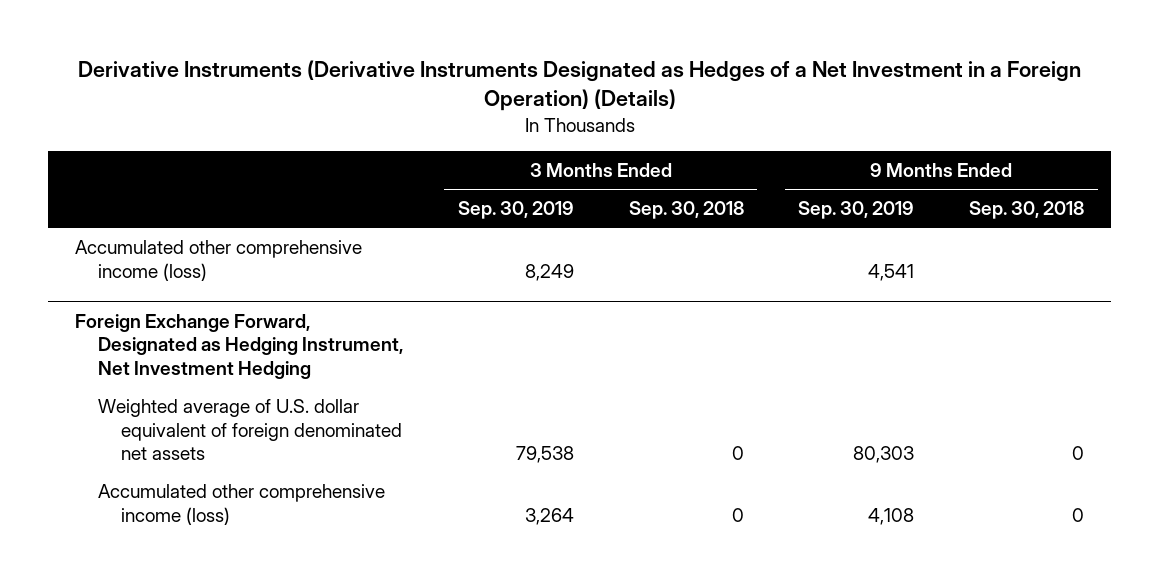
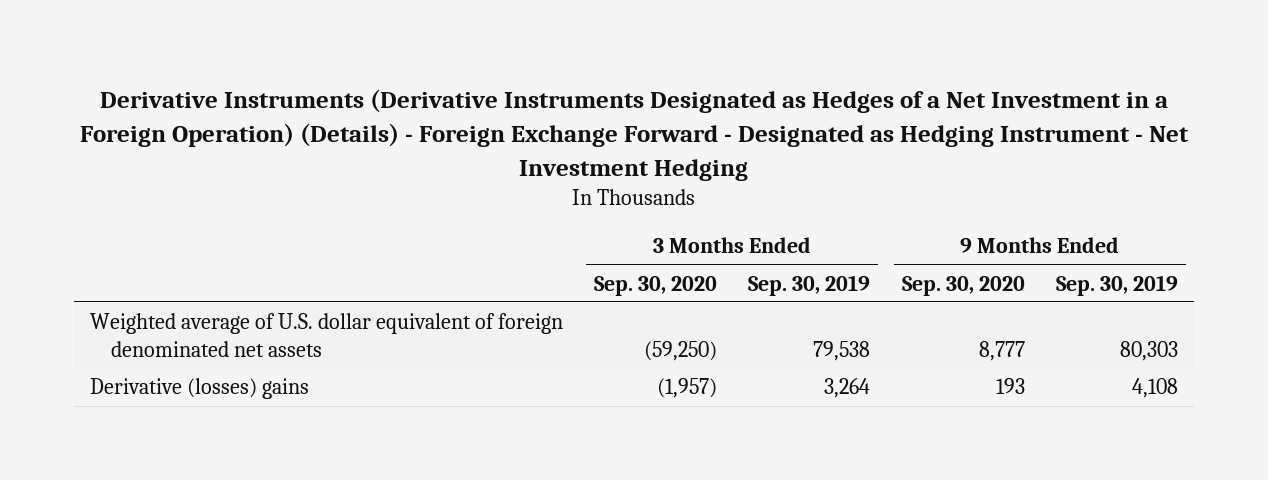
[77,60,1081,112] Derivative Instruments (Derivative Instruments Designated as Hedges of a Net Investment in a Foreign Operation) (Details) -> [79,88,1189,181] Derivative Instruments (Derivative Instruments Designated as Hedges of a Net Investment in a Foreign Operation) (Details) - Foreign Exchange Forward - Designated as Hedging Instrument - Net Investment Hedging
[628,201,744,220] Sep. 30, 2018 -> none
[969,201,1085,220] Sep. 30, 2018 -> none
none -> [594,275,718,296] Sep. 30, 2020
none -> [901,275,1025,296] Sep. 30, 2020
[75,240,363,281] Accumulated other comprehensive income (loss) -> none
[75,313,404,379] Foreign Exchange Forward, Designated as Hedging Instrument, Net Investment Hedging -> none
[98,484,386,525] Accumulated other comprehensive income (loss) -> [89,378,309,400] Derivative (losses) gains

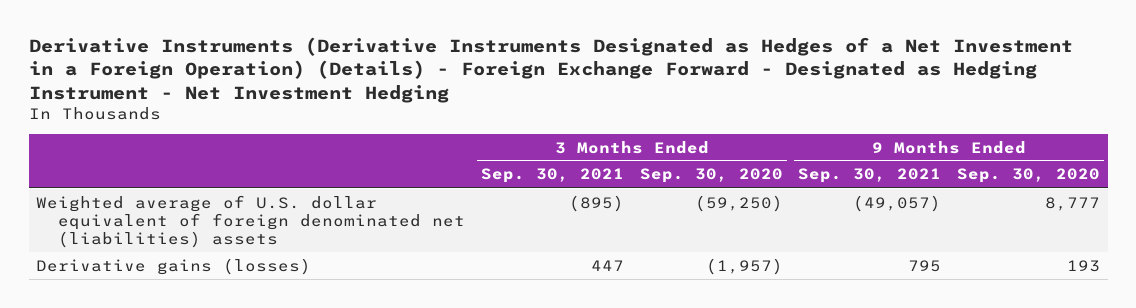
[748,274,871,296] Sep. 30, 2019 -> none
[1056,274,1179,296] Sep. 30, 2019 -> none
none -> [481,168,625,184] Sep. 30, 2021
none -> [798,168,942,184] Sep. 30, 2021
[89,313,563,358] Weighted average of U.S. dollar equivalent of foreign denominated net assets -> [36,194,466,248] Weighted average of U.S. dollar equivalent of foreign denominated net (liabilities) assets
[89,378,309,400] Derivative (losses) gains -> [36,257,312,275] Derivative gains (losses)

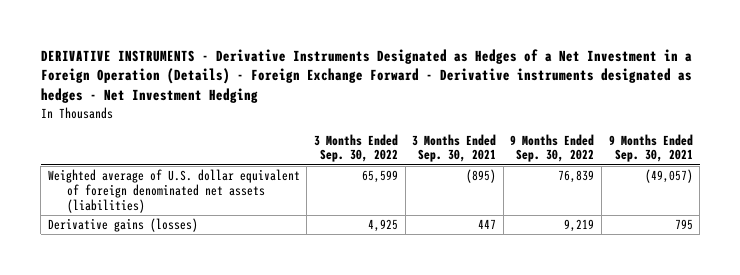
[28,36,1073,103] Derivative Instruments (Derivative Instruments Designated as Hedges of a Net Investment in a Foreign Operation) (Details) - Foreign Exchange Forward - Designated as Hedging Instrument - Net Investment Hedging -> [40,48,692,104] DERIVATIVE INSTRUMENTS - Derivative Instruments Designated as Hedges of a Net Investment in a Foreign Operation (Details) - Foreign Exchange Forward - Derivative instruments designated as hedges - Net Investment Hedging
[639,168,783,184] Sep. 30, 2020 -> none
[956,168,1100,184] Sep. 30, 2020 -> none
none -> [313,133,398,163] 3 Months Ended Sep. 30, 2022
none -> [510,133,595,163] 9 Months Ended Sep. 30, 2022
[36,194,466,248] Weighted average of U.S. dollar equivalent of foreign denominated net (liabilities) assets -> [47,169,300,213] Weighted average of U.S. dollar equivalent of foreign denominated net assets (liabilities)

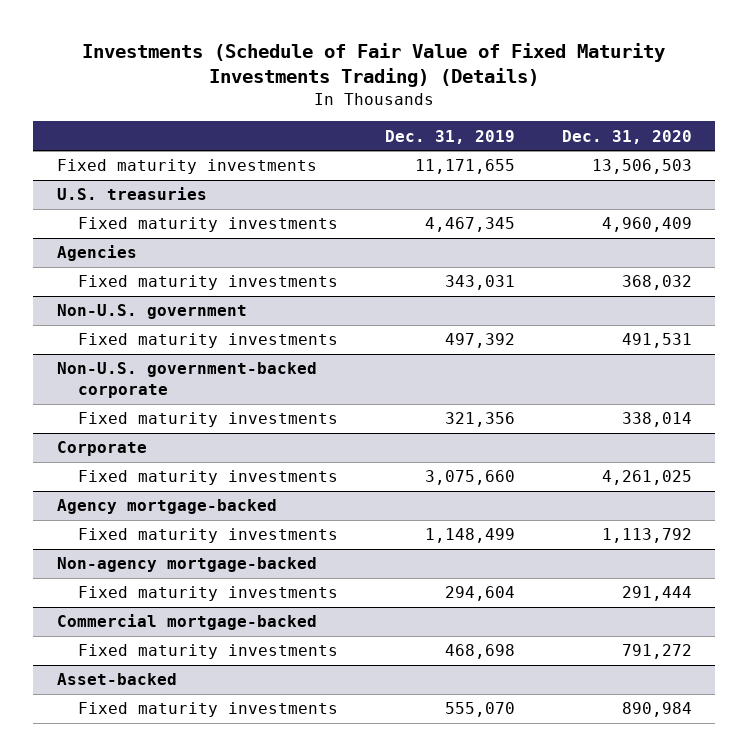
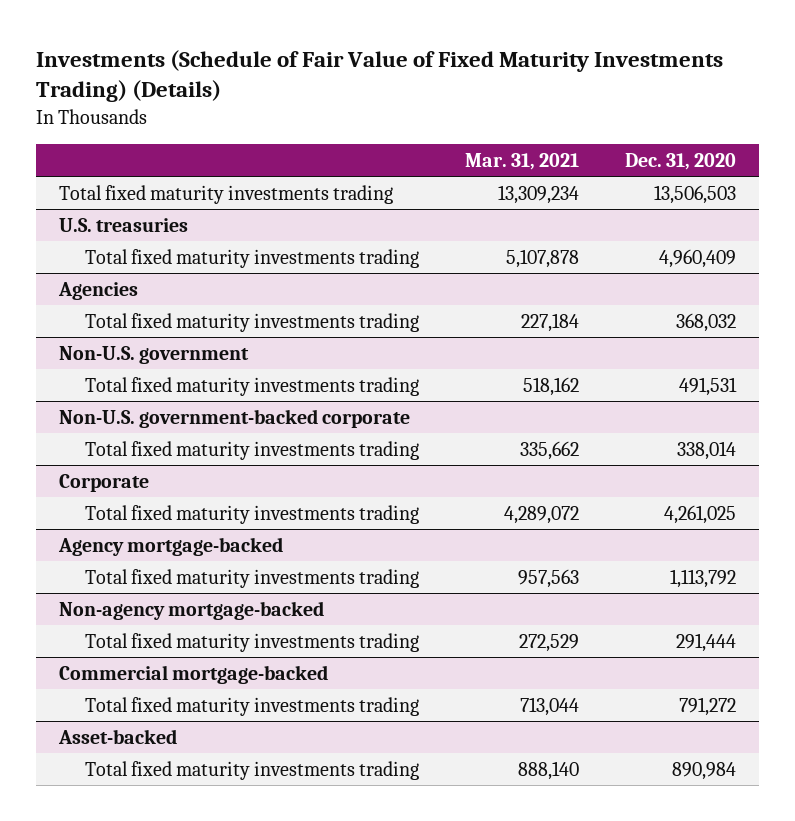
[384,129,515,144] Dec. 31, 2019 -> none
none -> [464,152,579,170] Mar. 31, 2021
[56,159,317,175] Fixed maturity investments -> [59,184,394,204] Total fixed maturity investments trading
[77,217,338,233] Fixed maturity investments -> [84,248,419,268] Total fixed maturity investments trading
[77,275,338,291] Fixed maturity investments -> [84,312,419,332] Total fixed maturity investments trading
[77,333,338,349] Fixed maturity investments -> [84,376,419,396] Total fixed maturity investments trading
[77,412,338,428] Fixed maturity investments -> [84,440,419,460] Total fixed maturity investments trading
[77,470,338,486] Fixed maturity investments -> [84,504,419,524] Total fixed maturity investments trading
[77,528,338,544] Fixed maturity investments -> [84,568,419,588] Total fixed maturity investments trading
[77,586,338,602] Fixed maturity investments -> [84,632,419,652] Total fixed maturity investments trading
[77,644,338,660] Fixed maturity investments -> [84,696,419,716] Total fixed maturity investments trading
[77,702,338,718] Fixed maturity investments -> [84,760,419,780] Total fixed maturity investments trading

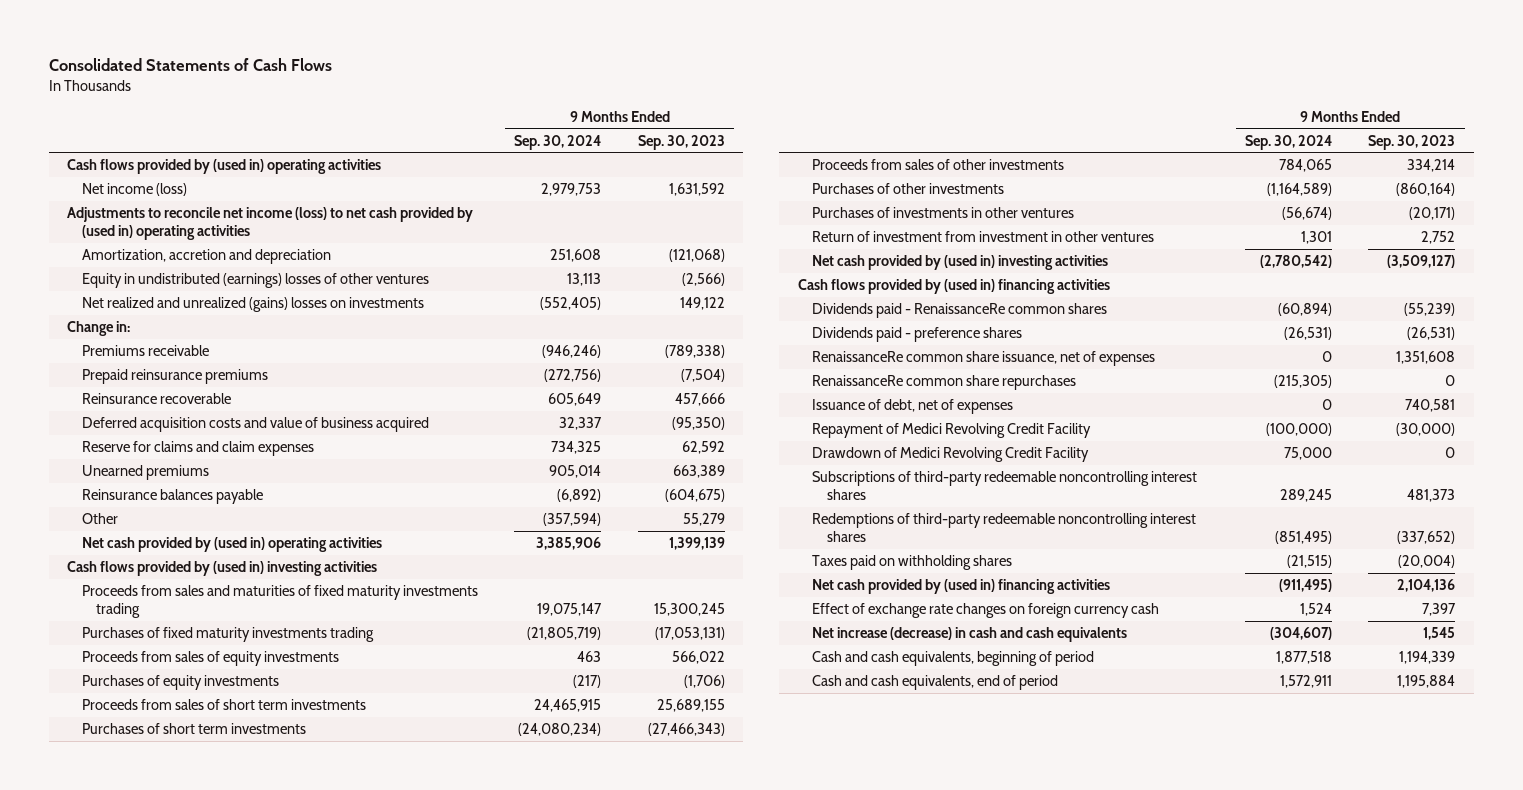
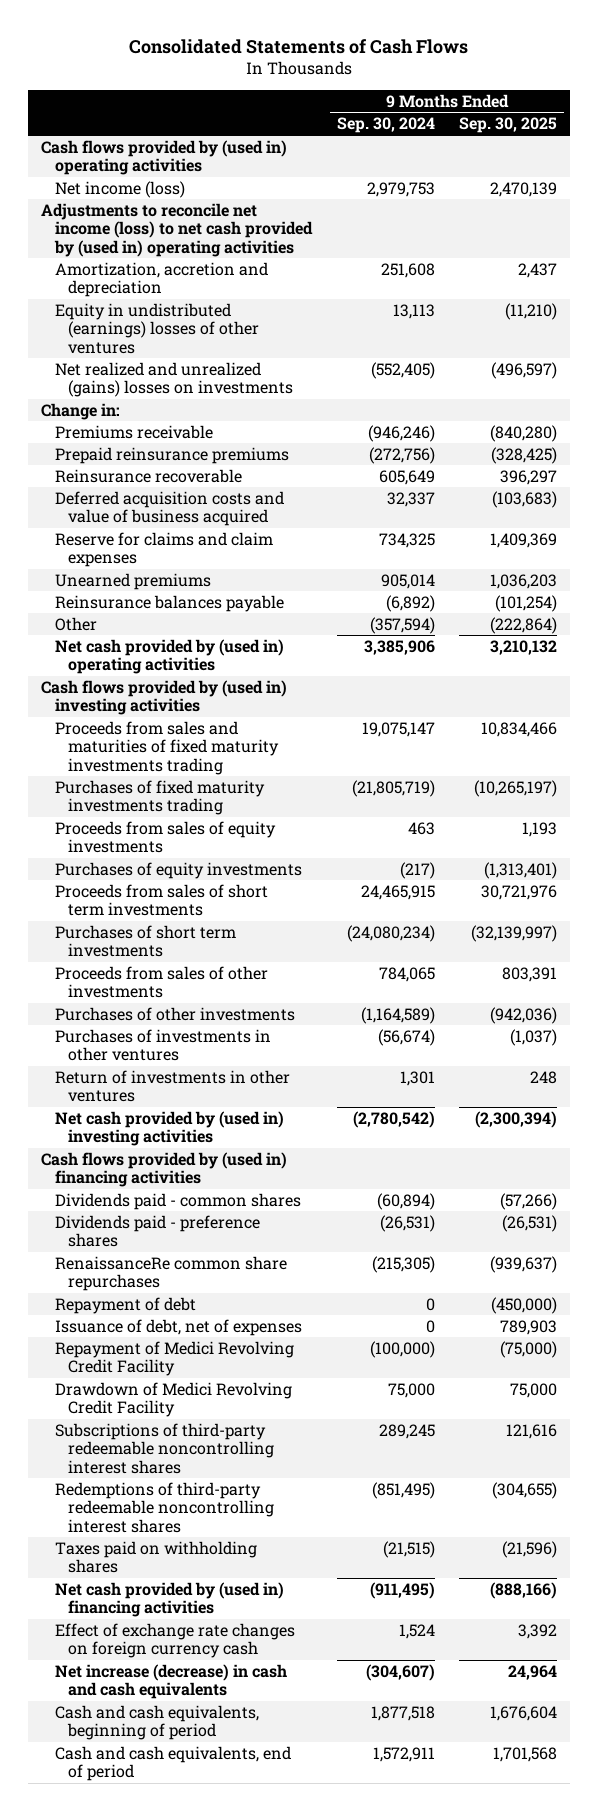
[637,134,725,150] Sep. 30, 2023 -> none
none -> [459,117,558,134] Sep. 30, 2025
[812,230,1155,242] Return of investment from investment in other ventures -> [54,1069,290,1103] Return of investments in other ventures
[812,302,1108,318] Dividends paid - RenaissanceRe common shares -> [54,1192,301,1210] Dividends paid - common shares
[812,350,1156,366] RenaissanceRe common share issuance, net of expenses -> none
none -> [54,1296,196,1314] Repayment of debt

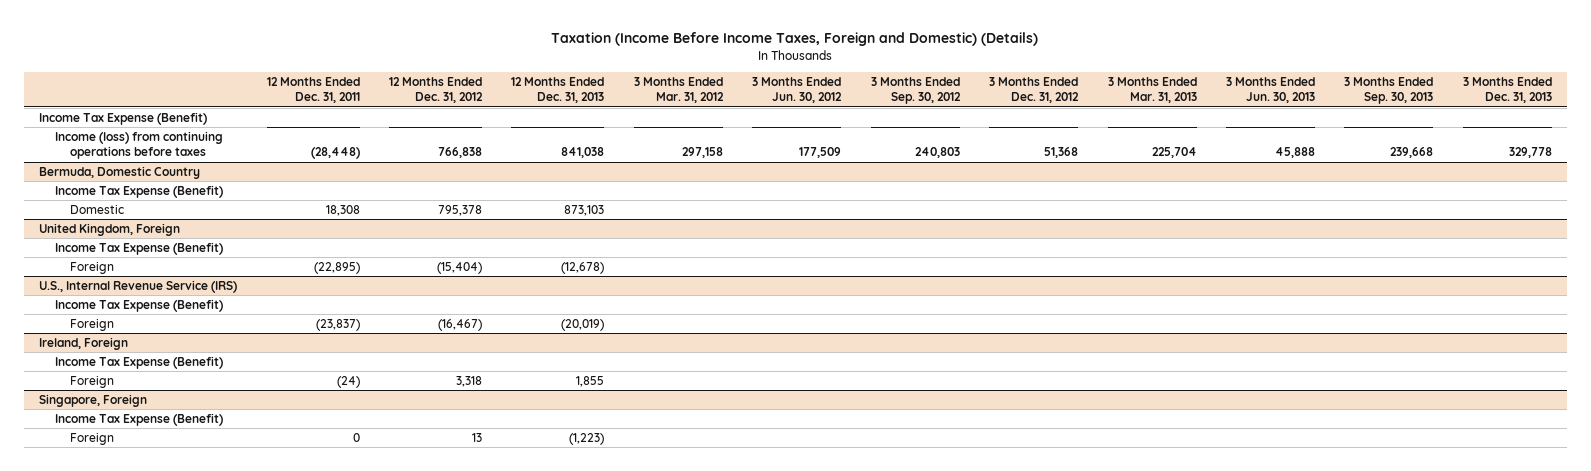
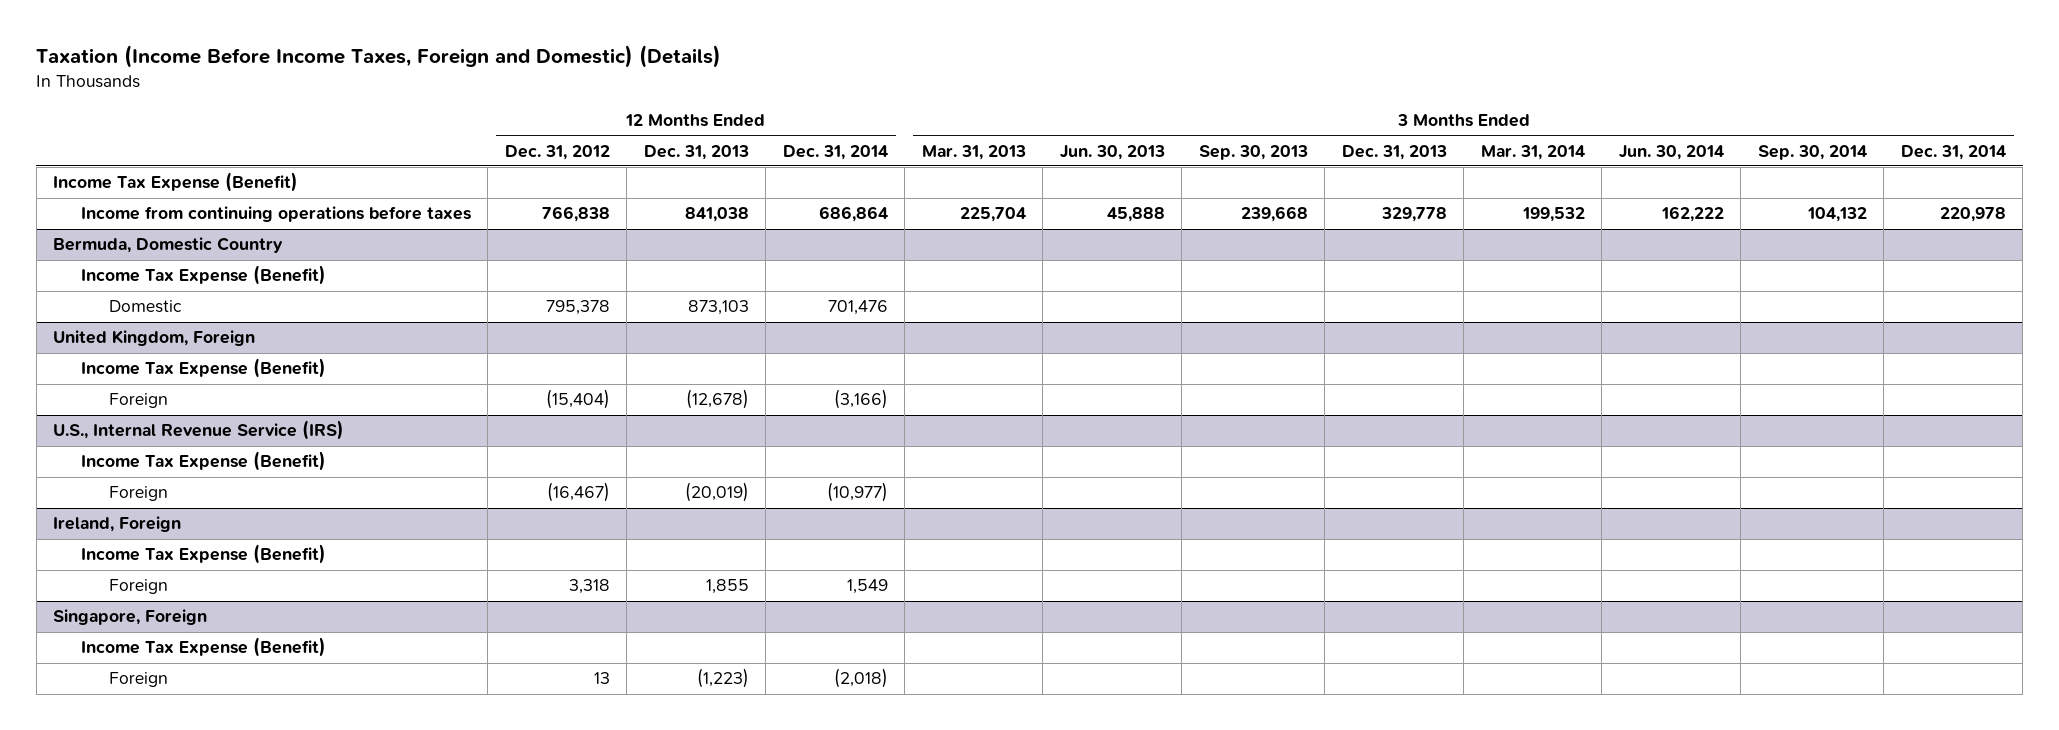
[266,76,360,104] 12 Months Ended Dec. 31, 2011 -> none
[633,76,724,104] 3 Months Ended Mar. 31, 2012 -> none
[752,76,843,104] 3 Months Ended Jun. 30, 2012 -> none
[870,76,961,105] 3 Months Ended Sep. 30, 2012 -> none
[989,76,1080,104] 3 Months Ended Dec. 31, 2012 -> none
none -> [782,144,888,160] Dec. 31, 2014
none -> [1480,144,1585,160] Mar. 31, 2014
none -> [1618,144,1724,160] Jun. 30, 2014
none -> [1757,144,1867,160] Sep. 30, 2014
none -> [1900,144,2006,160] Dec. 31, 2014
[54,130,223,160] Income (loss) from continuing operations before taxes -> [80,206,471,223] Income from continuing operations before taxes

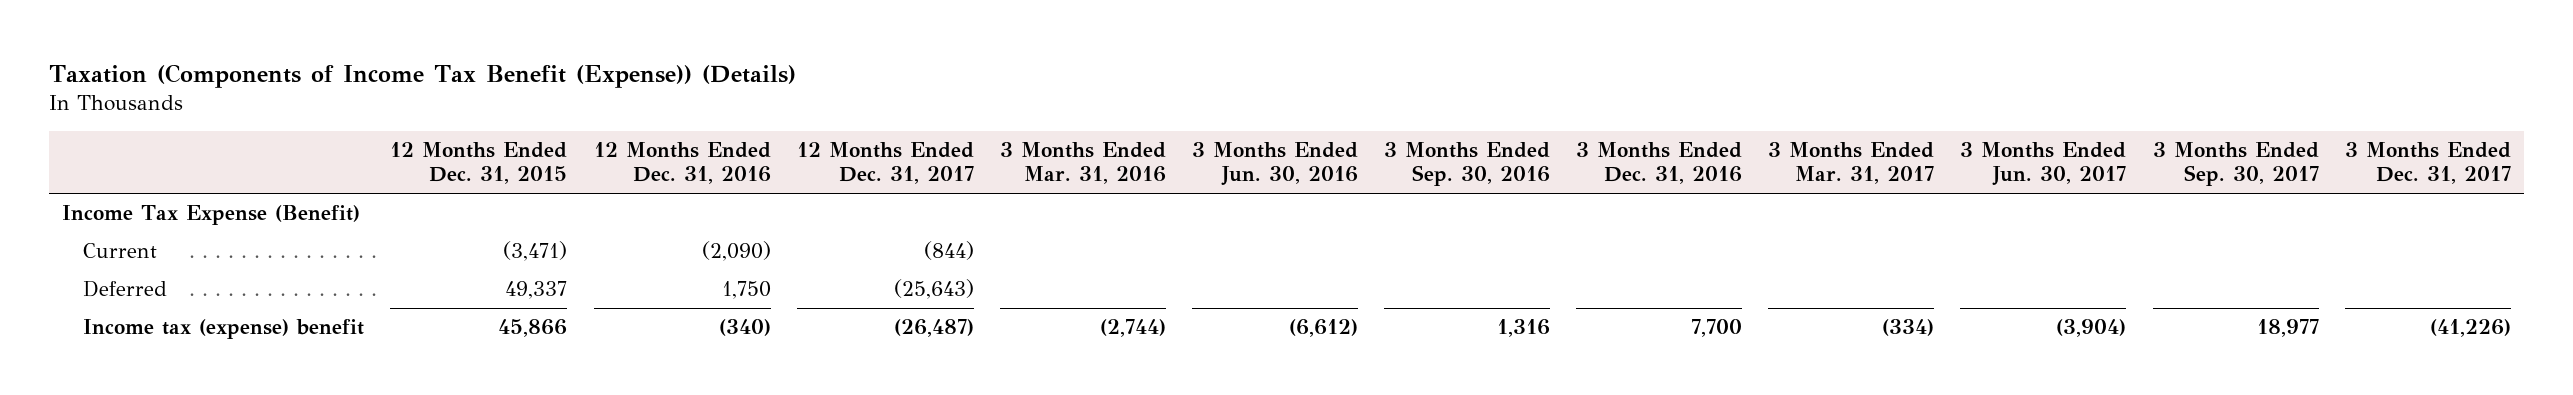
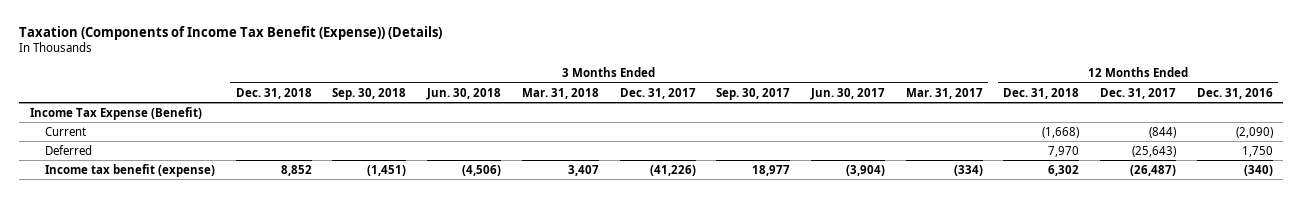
[390,141,568,185] 12 Months Ended Dec. 31, 2015 -> none
[999,141,1166,185] 3 Months Ended Mar. 31, 2016 -> none
[1191,141,1358,187] 3 Months Ended Jun. 30, 2016 -> none
[1384,141,1551,187] 3 Months Ended Sep. 30, 2016 -> none
[1576,141,1743,185] 3 Months Ended Dec. 31, 2016 -> none
none -> [235,87,312,99] Dec. 31, 2018
none -> [332,87,407,100] Sep. 30, 2018
none -> [426,87,502,100] Jun. 30, 2018
none -> [521,87,599,99] Mar. 31, 2018
none -> [1003,87,1080,99] Dec. 31, 2018
[83,319,365,340] Income tax (expense) benefit -> [44,163,215,177] Income tax benefit (expense)

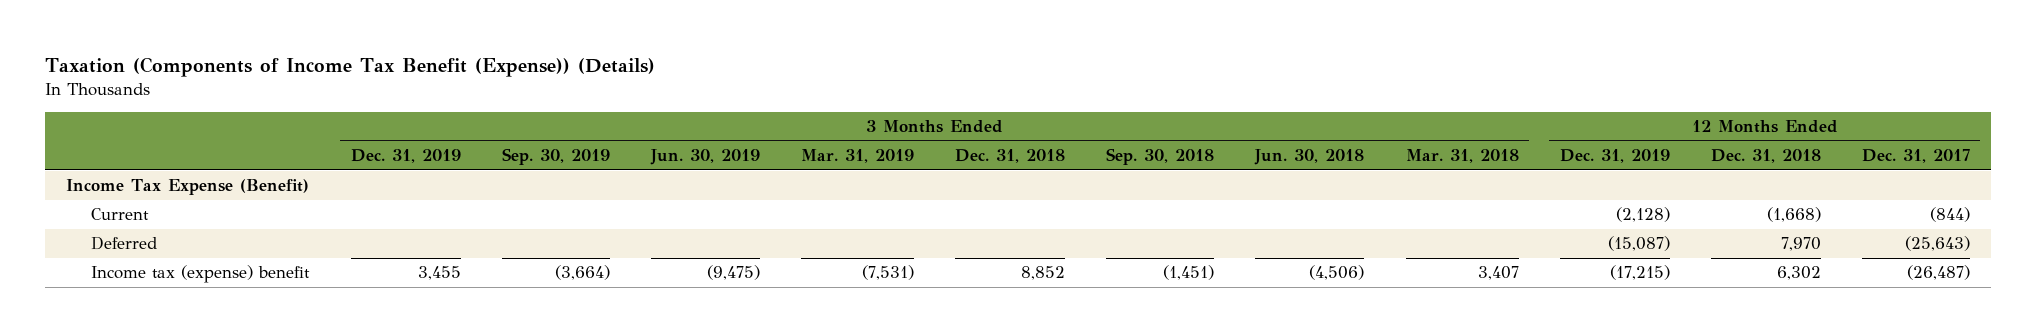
[619,87,696,99] Dec. 31, 2017 -> none
[716,87,791,100] Sep. 30, 2017 -> none
[809,87,885,100] Jun. 30, 2017 -> none
[905,87,983,99] Mar. 31, 2017 -> none
[1196,87,1273,99] Dec. 31, 2016 -> none
none -> [350,149,461,164] Dec. 31, 2019
none -> [501,148,610,166] Sep. 30, 2019
none -> [649,149,760,166] Jun. 30, 2019
none -> [801,149,915,164] Mar. 31, 2019
none -> [1559,149,1670,164] Dec. 31, 2019
[44,163,215,177] Income tax benefit (expense) -> [91,265,311,284] Income tax (expense) benefit

